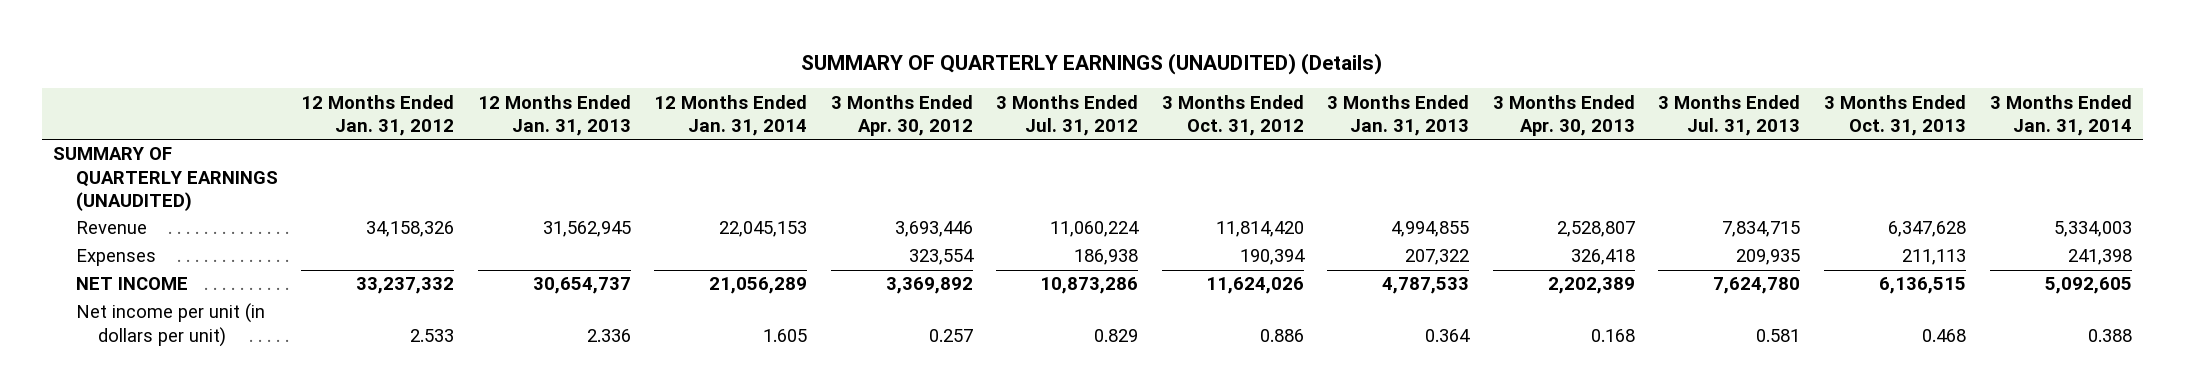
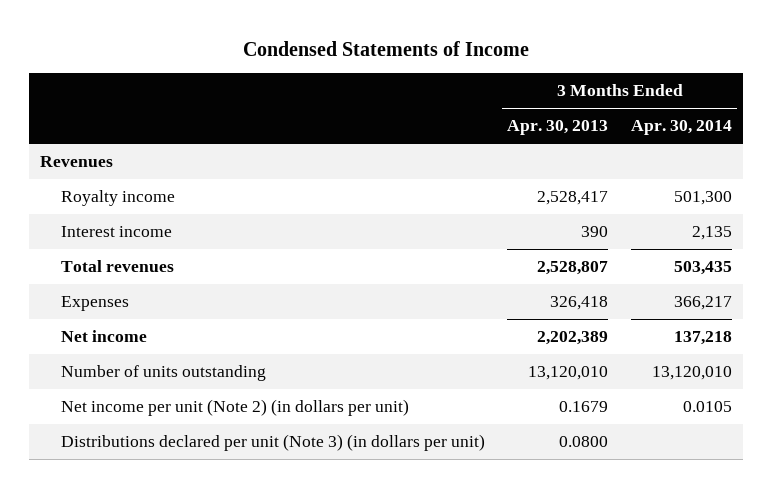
[801,53,1383,76] SUMMARY OF QUARTERLY EARNINGS (UNAUDITED) (Details) -> [243,41,530,57] Condensed Statements of Income
[301,94,455,137] 12 Months Ended Jan. 31, 2012 -> none
[477,94,631,137] 12 Months Ended Jan. 31, 2013 -> none
[654,94,808,137] 12 Months Ended Jan. 31, 2014 -> none
[830,94,973,137] 3 Months Ended Apr. 30, 2012 -> none
[996,94,1139,137] 3 Months Ended Jul. 31, 2012 -> none
[1161,94,1304,137] 3 Months Ended Oct. 31, 2012 -> none
[1327,94,1470,137] 3 Months Ended Jan. 31, 2013 -> none
[1658,94,1801,137] 3 Months Ended Jul. 31, 2013 -> none
[1823,94,1966,137] 3 Months Ended Oct. 31, 2013 -> none
[1989,94,2132,137] 3 Months Ended Jan. 31, 2014 -> none
none -> [630,120,732,136] Apr. 30, 2014
[53,147,278,212] SUMMARY OF QUARTERLY EARNINGS (UNAUDITED) -> none
none -> [40,156,114,168] Revenues
none -> [61,190,176,207] Royalty income
none -> [61,226,173,238] Interest income
[75,221,147,235] Revenue -> [61,260,175,273] Total revenues
[75,277,188,291] NET INCOME -> [61,330,148,343] Net income
none -> [61,365,267,382] Number of units outstanding
[75,303,265,347] Net income per unit (in dollars per unit) -> [61,399,410,417] Net income per unit (Note 2) (in dollars per unit)
[1590,328,1635,342] 0.168 -> [559,401,609,413] 0.1679
none -> [61,434,486,452] Distributions declared per unit (Note 3) (in dollars per unit)

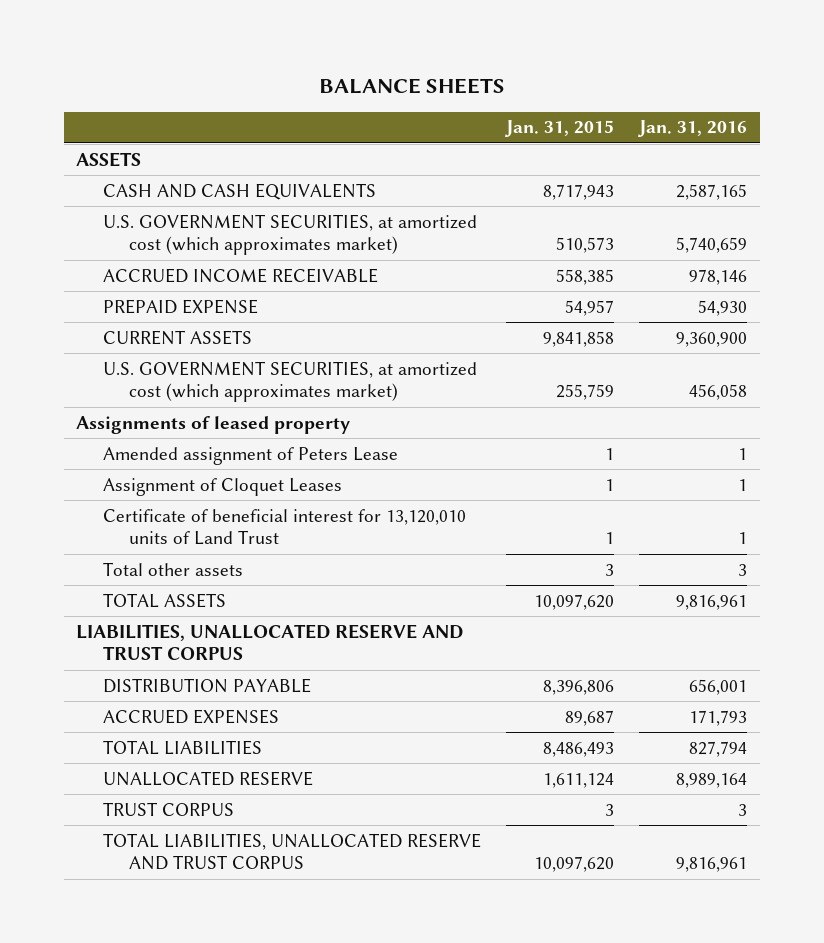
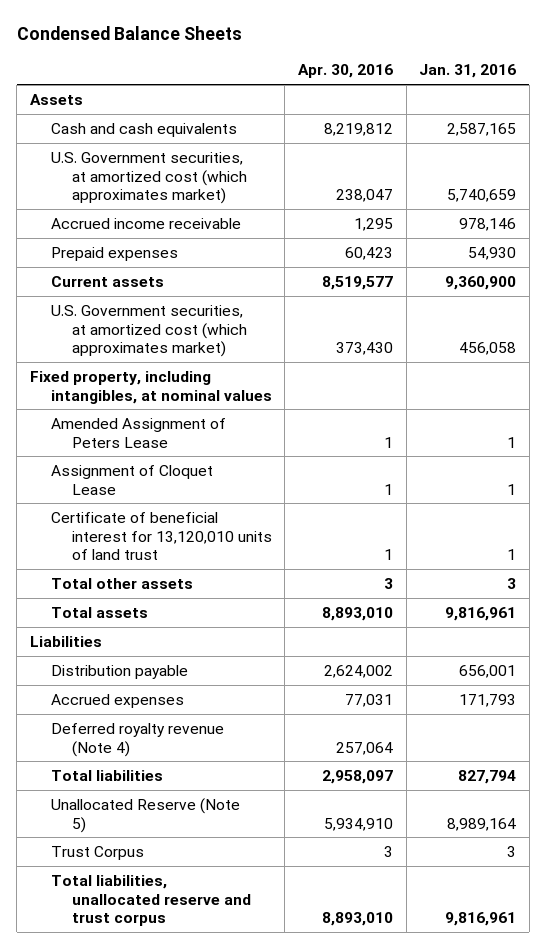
[318,77,505,94] BALANCE SHEETS -> [16,26,242,41] Condensed Balance Sheets
[505,120,615,138] Jan. 31, 2015 -> none
none -> [297,64,393,79] Apr. 30, 2016
[76,415,351,434] Assignments of leased property -> none
[76,151,142,167] ASSETS -> [29,93,83,105] Assets
[102,182,376,200] CASH AND CASH EQUIVALENTS -> [50,122,237,137] Cash and cash equivalents
[102,213,477,256] U.S. GOVERNMENT SECURITIES, at amortized cost (which approximates market) -> [50,151,247,205] U.S. Government securities, at amortized cost (which approximates market)
[102,267,378,283] ACCRUED INCOME RECEIVABLE -> [50,217,241,229] Accrued income receivable
[102,298,258,314] PREPAID EXPENSE -> [50,246,178,261] Prepaid expenses
[102,329,252,345] CURRENT ASSETS -> [50,275,164,287] Current assets
[102,360,477,403] U.S. GOVERNMENT SECURITIES, at amortized cost (which approximates market) -> [50,304,247,358] U.S. Government securities, at amortized cost (which approximates market)
none -> [29,370,272,404] Fixed property, including intangibles, at nominal values
[102,446,398,465] Amended assignment of Peters Lease -> [50,417,226,448] Amended Assignment of Peters Lease
[102,477,342,496] Assignment of Cloquet Leases -> [50,464,213,495] Assignment of Cloquet Lease
[102,508,466,546] Certificate of beneficial interest for 13,120,010 units of Land Trust -> [50,511,272,561] Certificate of beneficial interest for 13,120,010 units of land trust
[76,623,464,661] LIABILITIES, UNALLOCATED RESERVE AND TRUST CORPUS -> none
[102,592,226,608] TOTAL ASSETS -> [50,606,148,618] Total assets
none -> [29,635,102,647] Liabilities
[102,677,311,693] DISTRIBUTION PAYABLE -> [50,664,188,679] Distribution payable
[102,708,279,724] ACCRUED EXPENSES -> [50,693,184,708] Accrued expenses
none -> [50,722,224,757] Deferred royalty revenue (Note 4)
[102,739,262,755] TOTAL LIABILITIES -> [50,769,163,781] Total liabilities
[102,770,313,786] UNALLOCATED RESERVE -> [50,797,240,833] Unallocated Reserve (Note 5)
[102,801,234,816] TRUST CORPUS -> [50,845,144,860] Trust Corpus
[102,832,481,871] TOTAL LIABILITIES, UNALLOCATED RESERVE AND TRUST CORPUS -> [50,874,251,927] Total liabilities, unallocated reserve and trust corpus

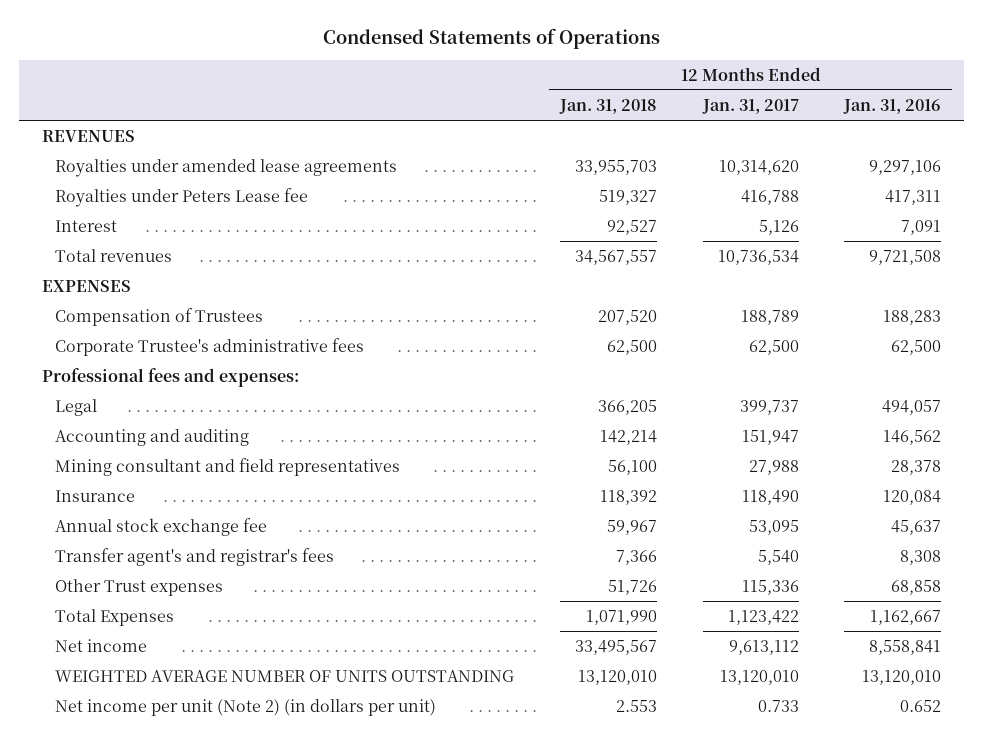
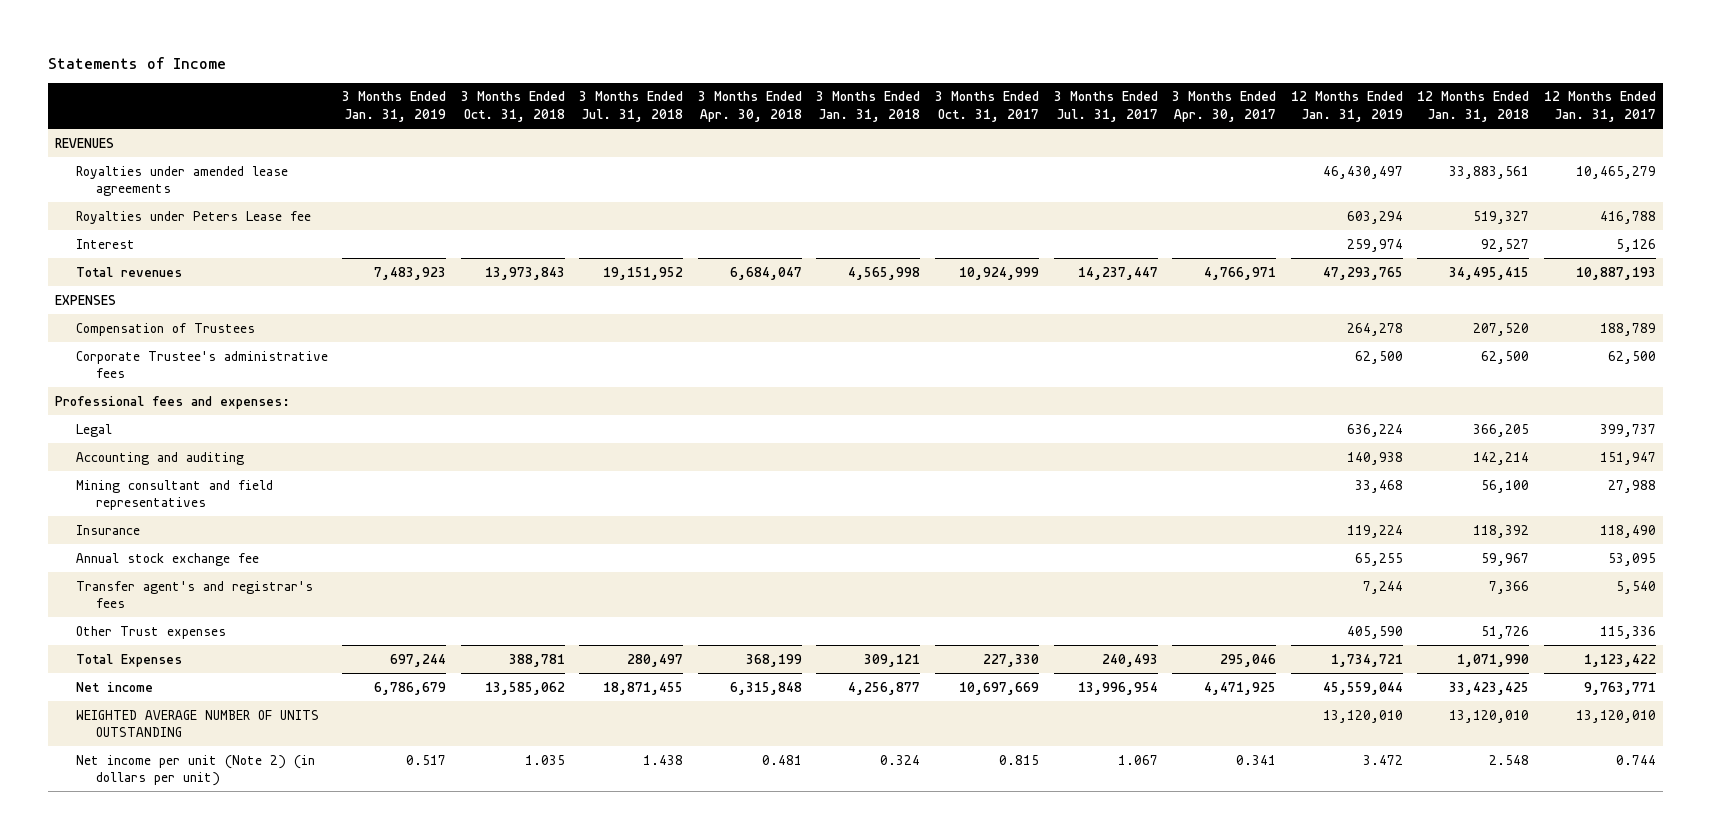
[322,27,660,49] Condensed Statements of Operations -> [47,57,226,70] Statements of Income
[843,98,942,114] Jan. 31, 2016 -> none
none -> [342,91,447,123] 3 Months Ended Jan. 31, 2019
none -> [460,91,565,123] 3 Months Ended Oct. 31, 2018
none -> [579,91,684,123] 3 Months Ended Jul. 31, 2018
none -> [697,91,802,123] 3 Months Ended Apr. 30, 2018
none -> [816,91,921,123] 3 Months Ended Jan. 31, 2018
none -> [935,91,1040,123] 3 Months Ended Oct. 31, 2017
none -> [1053,91,1158,123] 3 Months Ended Jul. 31, 2017
none -> [1172,91,1277,123] 3 Months Ended Apr. 30, 2017
none -> [1290,91,1403,123] 12 Months Ended Jan. 31, 2019
[574,159,657,175] 33,955,703 -> [1449,165,1530,179] 33,883,561
[718,159,799,175] 10,314,620 -> [1575,165,1656,179] 10,465,279
[574,249,657,265] 34,567,557 -> [1449,266,1530,280] 34,495,415
[717,249,799,265] 10,736,534 -> [1575,266,1656,280] 10,887,193
[574,639,657,655] 33,495,567 -> [1449,681,1530,695] 33,423,425
[728,639,799,655] 9,613,112 -> [1583,681,1656,695] 9,763,771
[615,699,657,712] 2.553 -> [1489,754,1530,765] 2.548
[757,699,799,712] 0.733 -> [1615,754,1656,765] 0.744

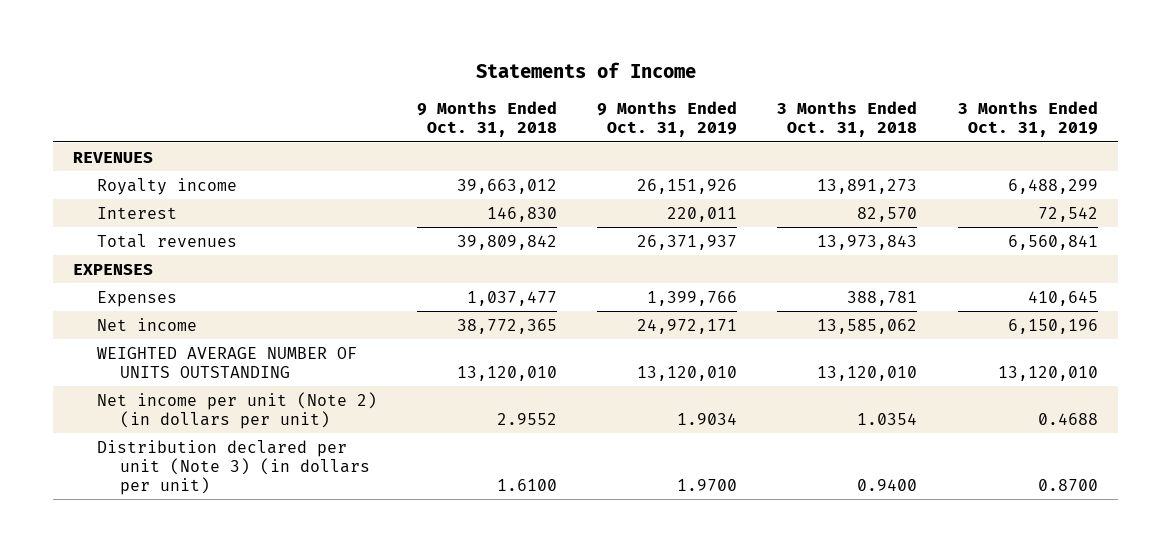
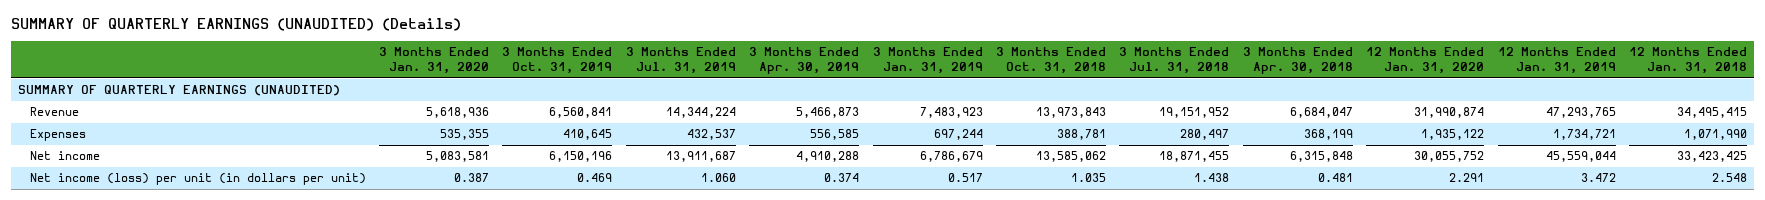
[475,62,696,79] Statements of Income -> [10,18,461,32] SUMMARY OF QUARTERLY EARNINGS (UNAUDITED) (Details)
[416,101,557,138] 9 Months Ended Oct. 31, 2018 -> none
[597,101,738,138] 9 Months Ended Oct. 31, 2019 -> none
none -> [379,47,490,75] 3 Months Ended Jan. 31, 2020
none -> [625,47,736,75] 3 Months Ended Jul. 31, 2019
none -> [749,47,860,75] 3 Months Ended Apr. 30, 2019
none -> [872,47,983,75] 3 Months Ended Jan. 31, 2019
none -> [1119,47,1230,75] 3 Months Ended Jul. 31, 2018
none -> [1242,47,1353,75] 3 Months Ended Apr. 30, 2018
none -> [1366,47,1485,75] 12 Months Ended Jan. 31, 2020
none -> [1497,47,1616,75] 12 Months Ended Jan. 31, 2019
none -> [1629,47,1748,75] 12 Months Ended Jan. 31, 2018
[73,151,154,163] REVENUES -> none
[96,177,237,195] Royalty income -> none
[96,206,177,219] Interest -> none
[73,263,154,275] EXPENSES -> none
none -> [17,85,340,97] SUMMARY OF QUARTERLY EARNINGS (UNAUDITED)
[96,233,237,248] Total revenues -> [29,107,79,117] Revenue
[96,346,357,378] WEIGHTED AVERAGE NUMBER OF UNITS OUTSTANDING -> none
[96,439,370,495] Distribution declared per unit (Note 3) (in dollars per unit) -> none
[96,391,377,429] Net income per unit (Note 2) (in dollars per unit) -> [29,173,366,186] Net income (loss) per unit (in dollars per unit)
[857,412,918,425] 1.0354 -> [1071,173,1107,183] 1.035
[1037,412,1098,425] 0.4688 -> [577,173,613,183] 0.469

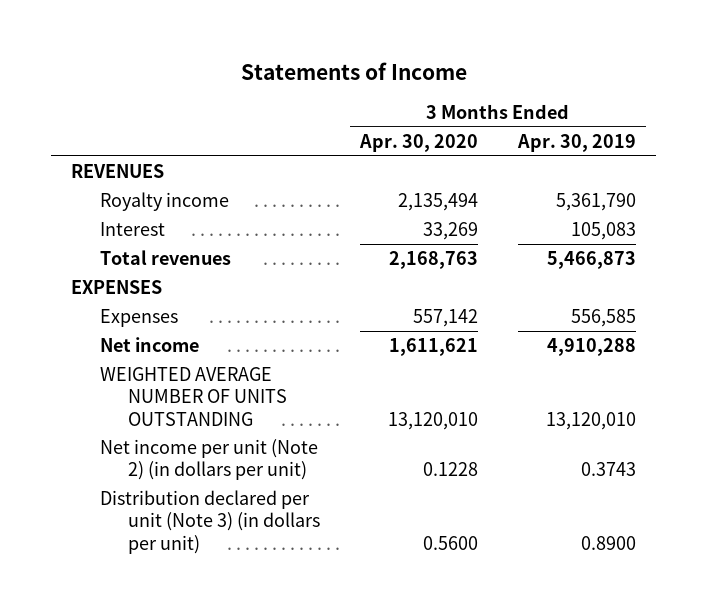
[10,18,461,32] SUMMARY OF QUARTERLY EARNINGS (UNAUDITED) (Details) -> [240,61,467,80] Statements of Income
[379,47,490,75] 3 Months Ended Jan. 31, 2020 -> none
[502,47,613,75] 3 Months Ended Oct. 31, 2019 -> none
[625,47,736,75] 3 Months Ended Jul. 31, 2019 -> none
[872,47,983,75] 3 Months Ended Jan. 31, 2019 -> none
[996,47,1107,75] 3 Months Ended Oct. 31, 2018 -> none
[1119,47,1230,75] 3 Months Ended Jul. 31, 2018 -> none
[1242,47,1353,75] 3 Months Ended Apr. 30, 2018 -> none
[1366,47,1485,75] 12 Months Ended Jan. 31, 2020 -> none
[1497,47,1616,75] 12 Months Ended Jan. 31, 2019 -> none
[1629,47,1748,75] 12 Months Ended Jan. 31, 2018 -> none
none -> [359,133,479,152] Apr. 30, 2020
[17,85,340,97] SUMMARY OF QUARTERLY EARNINGS (UNAUDITED) -> none
none -> [71,164,165,179] REVENUES
none -> [99,192,229,212] Royalty income
none -> [99,222,165,237] Interest
[29,107,79,117] Revenue -> [99,250,231,266] Total revenues
none -> [71,280,163,295] EXPENSES
none -> [99,367,288,426] WEIGHTED AVERAGE NUMBER OF UNITS OUTSTANDING
[29,173,366,186] Net income (loss) per unit (in dollars per unit) -> [99,439,318,481] Net income per unit (Note 2) (in dollars per unit)
[824,173,860,183] 0.374 -> [581,462,637,477] 0.3743
none -> [99,490,321,554] Distribution declared per unit (Note 3) (in dollars per unit)

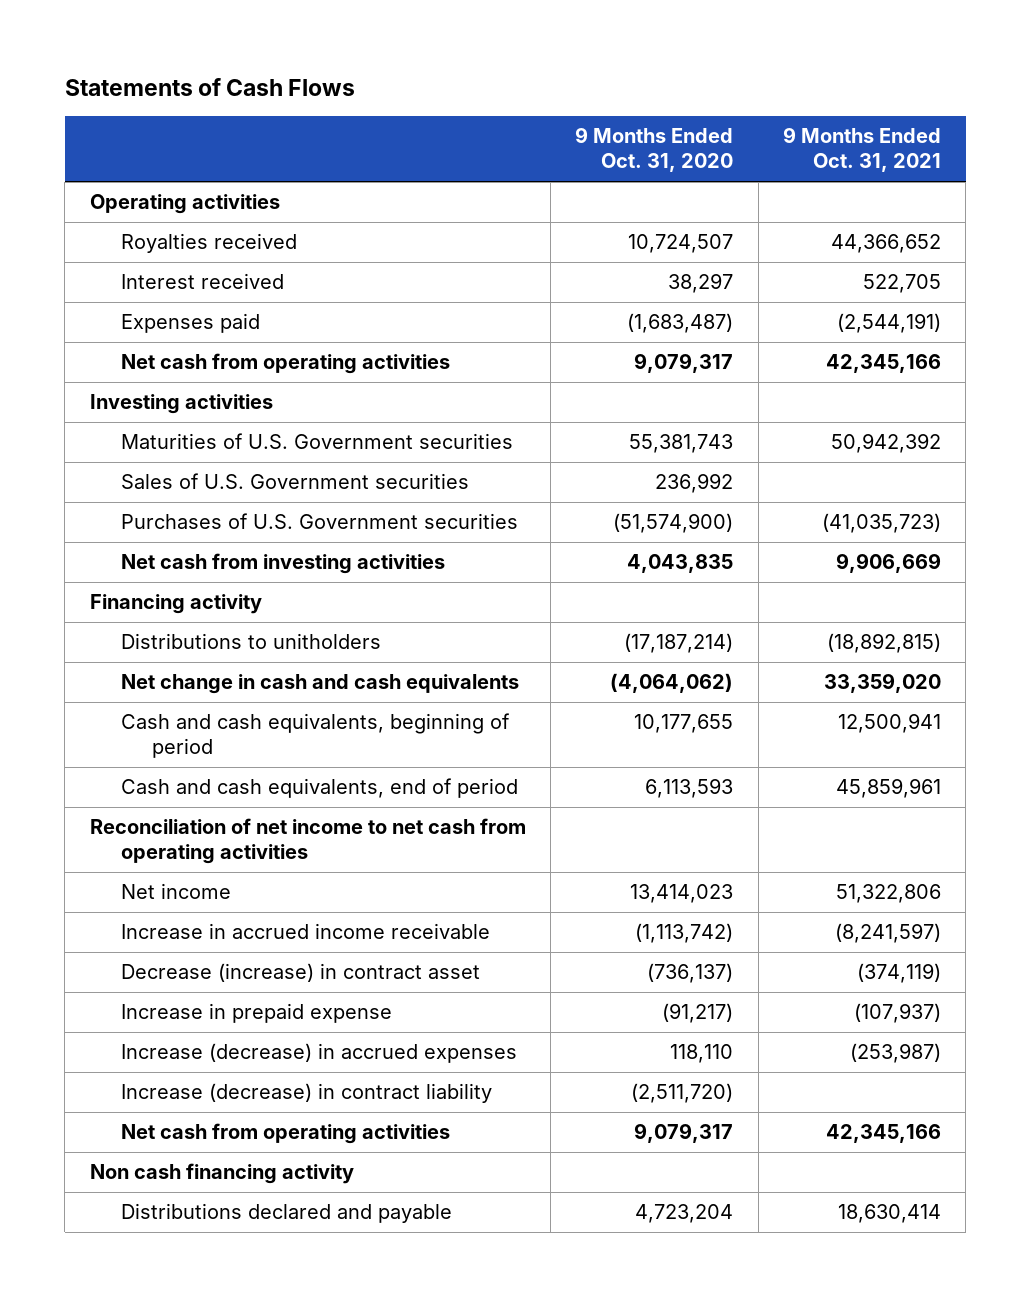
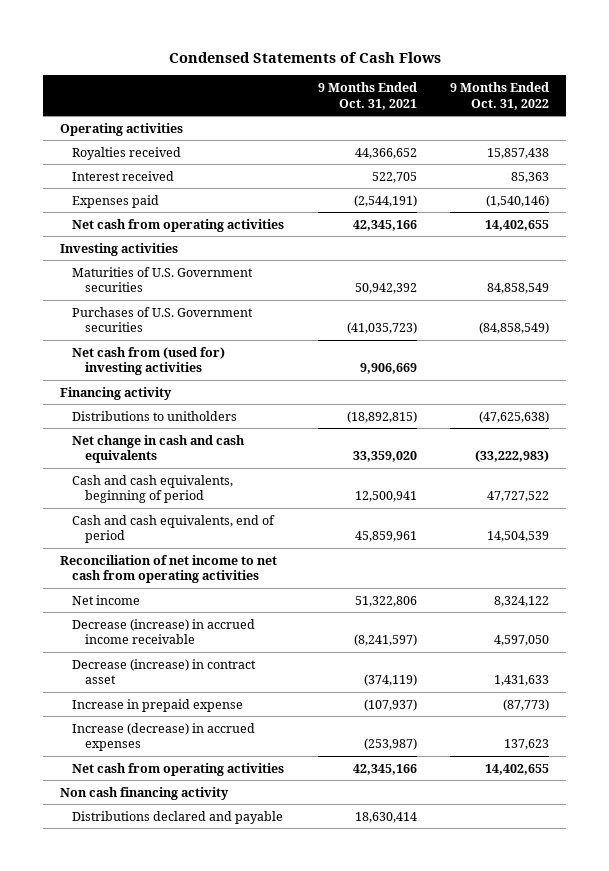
[64,77,355,96] Statements of Cash Flows -> [168,51,441,63] Condensed Statements of Cash Flows
[575,127,734,173] 9 Months Ended Oct. 31, 2020 -> none
none -> [450,82,550,110] 9 Months Ended Oct. 31, 2022
[120,473,469,490] Sales of U.S. Government securities -> none
[120,553,445,575] Net cash from investing activities -> [72,346,226,376] Net cash from (used for) investing activities
[120,923,490,940] Increase in accrued income receivable -> [72,618,256,645] Decrease (increase) in accrued income receivable
[120,1083,492,1104] Increase (decrease) in contract liability -> none

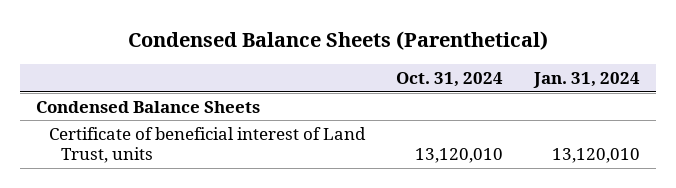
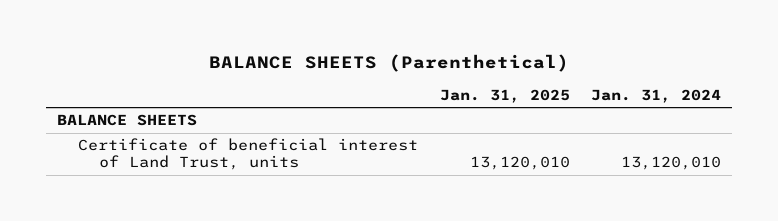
[127,31,548,51] Condensed Balance Sheets (Parenthetical) -> [209,54,570,73] BALANCE SHEETS (Parenthetical)
[395,72,503,88] Oct. 31, 2024 -> none
none -> [439,88,570,103] Jan. 31, 2025
[35,100,260,113] Condensed Balance Sheets -> [56,114,197,127] BALANCE SHEETS

